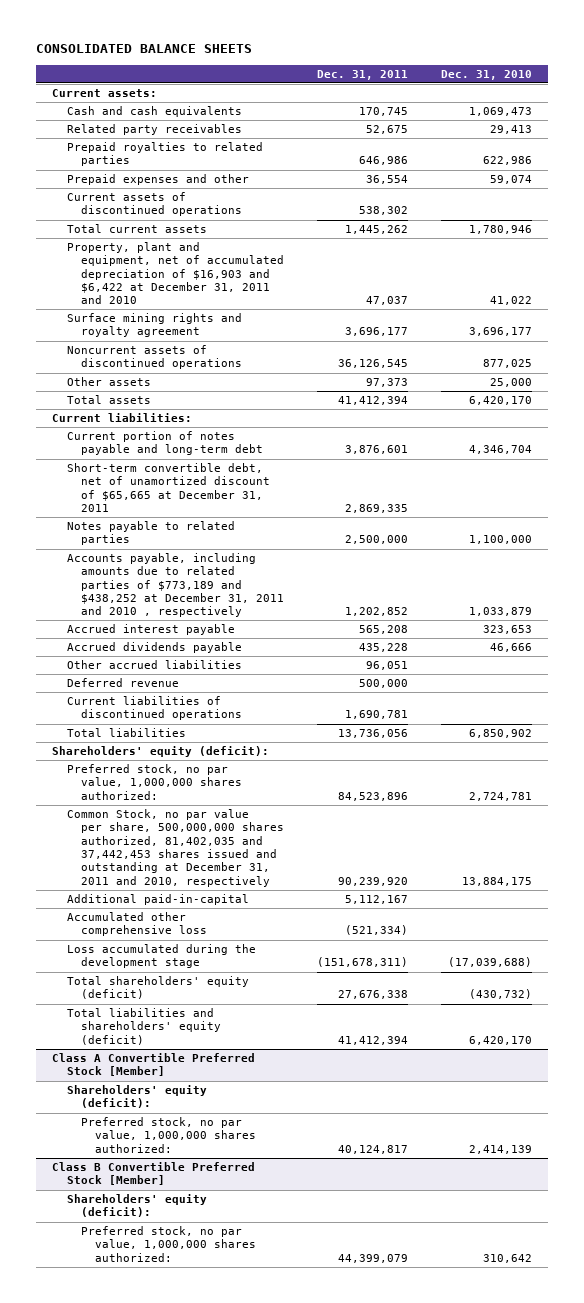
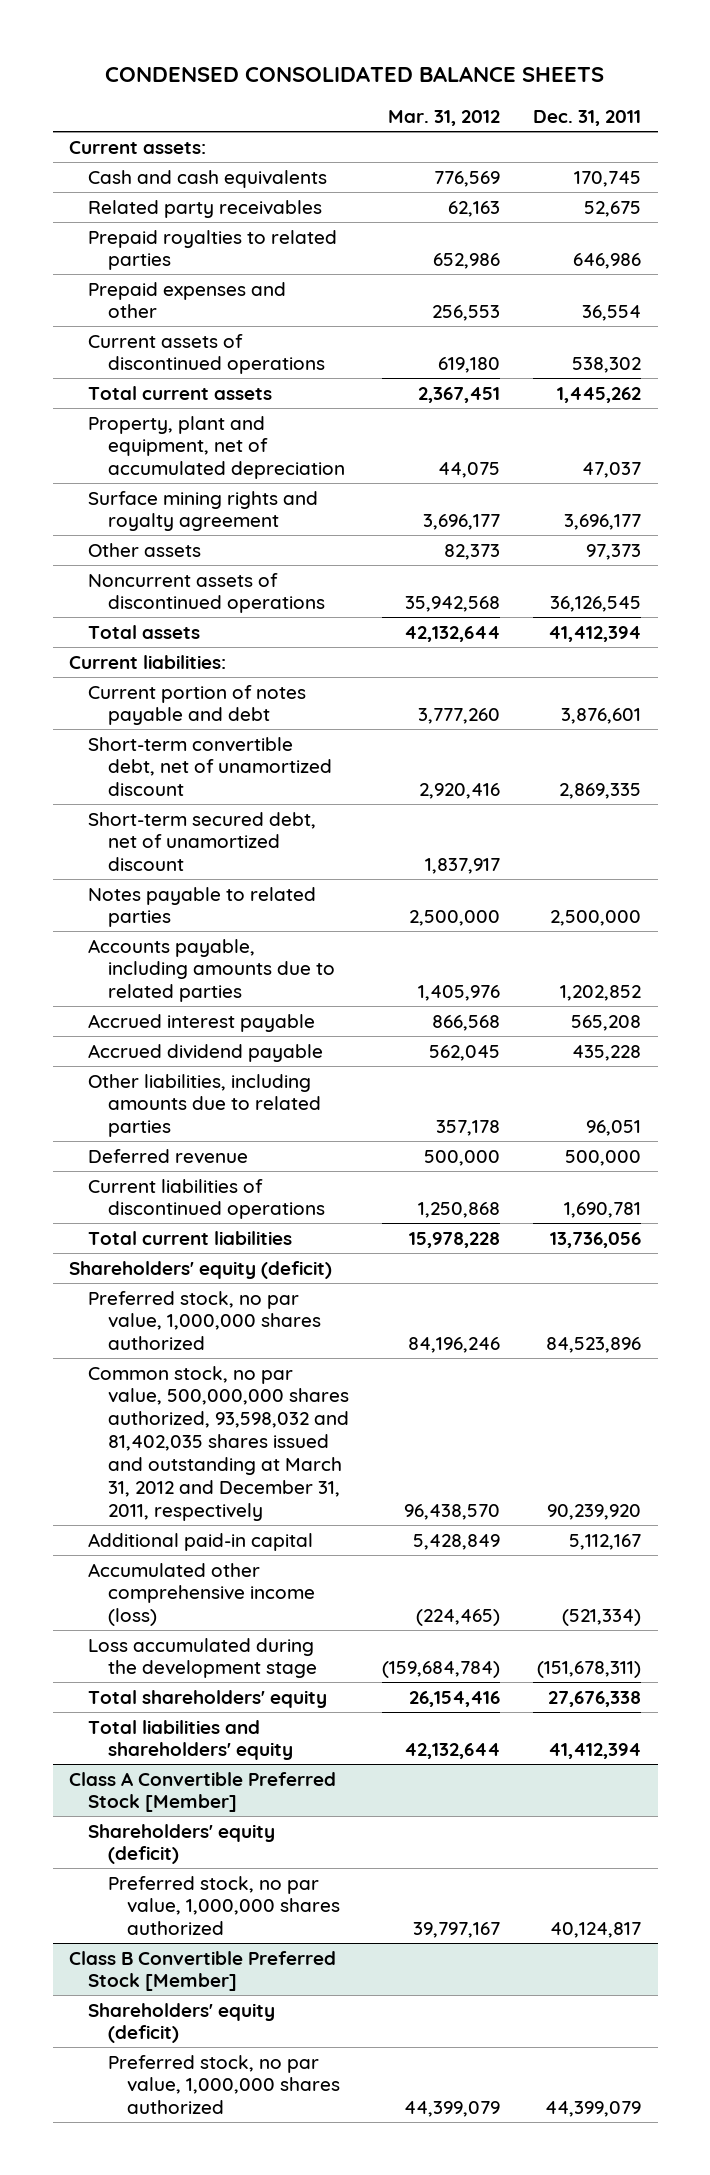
[35,44,252,54] CONSOLIDATED BALANCE SHEETS -> [105,66,605,83] CONDENSED CONSOLIDATED BALANCE SHEETS
[440,69,532,80] Dec. 31, 2010 -> none
none -> [387,110,500,127] Mar. 31, 2012
[66,242,285,305] Property, plant and equipment, net of accumulated depreciation of $16,903 and $6,422 at December 31, 2011 and 2010 -> [88,415,345,480] Property, plant and equipment, net of accumulated depreciation
[66,345,243,370] Noncurrent assets of discontinued operations -> [88,572,325,614] Noncurrent assets of discontinued operations
[66,431,264,456] Current portion of notes payable and long-term debt -> [88,684,307,726] Current portion of notes payable and debt
[66,463,271,513] Short-term convertible debt, net of unamortized discount of $65,665 at December 31, 2011 -> [88,736,332,797] Short-term convertible debt, net of unamortized discount
none -> [88,811,317,872] Short-term secured debt, net of unamortized discount
[66,553,285,618] Accounts payable, including amounts due to related parties of $773,189 and $438,252 at December 31, 2011 and 2010 , respectively -> [88,938,335,1003] Accounts payable, including amounts due to related parties
[66,642,242,654] Accrued dividends payable -> [88,1043,324,1062] Accrued dividend payable
[66,660,242,670] Other accrued liabilities -> [88,1073,321,1138] Other liabilities, including amounts due to related parties
[66,728,186,738] Total liabilities -> [88,1230,293,1245] Total current liabilities
[52,746,270,758] Shareholders' equity (deficit): -> [69,1260,333,1279] Shareholders' equity (deficit)
[66,764,243,800] Preferred stock, no par value, 1,000,000 shares authorized: -> [88,1290,321,1351] Preferred stock, no par value, 1,000,000 shares authorized
[66,809,285,887] Common Stock, no par value per share, 500,000,000 shares authorized, 81,402,035 and 37,442,453 shares issued and outstanding at December 31, 2011 and 2010, respectively -> [88,1365,349,1521] Common stock, no par value, 500,000,000 shares authorized, 93,598,032 and 81,402,035 shares issued and outstanding at March 31, 2012 and December 31, 2011, respectively
[66,894,249,906] Additional paid-in-capital -> [88,1532,314,1551] Additional paid-in capital
[66,912,208,937] Accumulated other comprehensive loss -> [88,1562,315,1627] Accumulated other comprehensive income (loss)
[66,976,249,1000] Total shareholders' equity (deficit) -> [88,1689,328,1708] Total shareholders' equity
[66,1008,222,1045] Total liabilities and shareholders' equity (deficit) -> [88,1719,293,1761] Total liabilities and shareholders' equity
[66,1085,207,1109] Shareholders' equity (deficit): -> [88,1823,276,1865] Shareholders' equity (deficit)
[81,1117,257,1153] Preferred stock, no par value, 1,000,000 shares authorized: -> [107,1875,340,1936] Preferred stock, no par value, 1,000,000 shares authorized
[66,1194,207,1218] Shareholders' equity (deficit): -> [88,2002,276,2044] Shareholders' equity (deficit)
[81,1226,257,1262] Preferred stock, no par value, 1,000,000 shares authorized: -> [107,2054,340,2115] Preferred stock, no par value, 1,000,000 shares authorized

